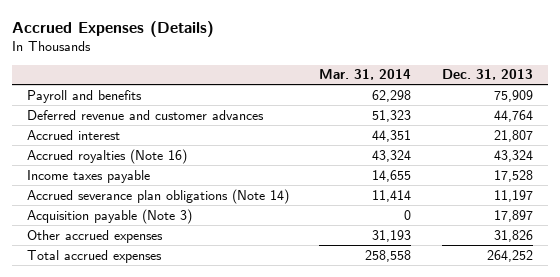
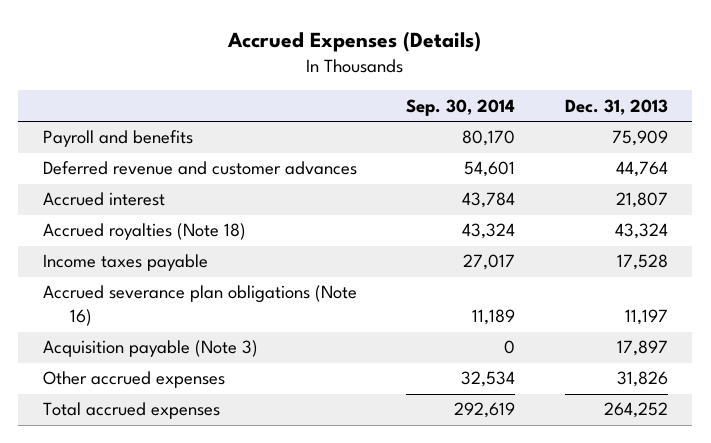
[319,69,412,81] Mar. 31, 2014 -> none
none -> [406,98,516,116] Sep. 30, 2014
[27,148,188,164] Accrued royalties (Note 16) -> [42,223,246,241] Accrued royalties (Note 18)
[27,188,290,204] Accrued severance plan obligations (Note 14) -> [42,285,357,327] Accrued severance plan obligations (Note 16)

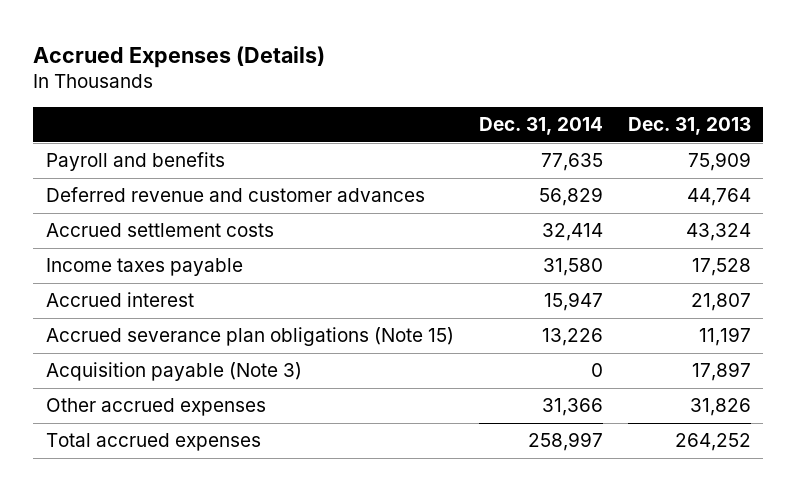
[406,98,516,116] Sep. 30, 2014 -> none
none -> [478,117,603,136] Dec. 31, 2014
[42,223,246,241] Accrued royalties (Note 18) -> [45,223,274,238] Accrued settlement costs
[42,192,165,207] Accrued interest -> [45,292,194,308] Accrued interest
[42,285,357,327] Accrued severance plan obligations (Note 16) -> [45,327,454,347] Accrued severance plan obligations (Note 15)

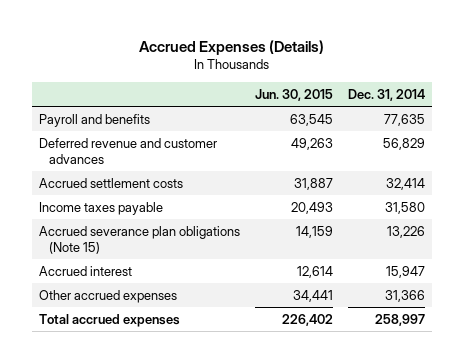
[627,117,751,136] Dec. 31, 2013 -> none
none -> [254,88,333,101] Jun. 30, 2015
[45,362,302,382] Acquisition payable (Note 3) -> none
[45,292,194,308] Accrued interest -> [39,265,133,276] Accrued interest

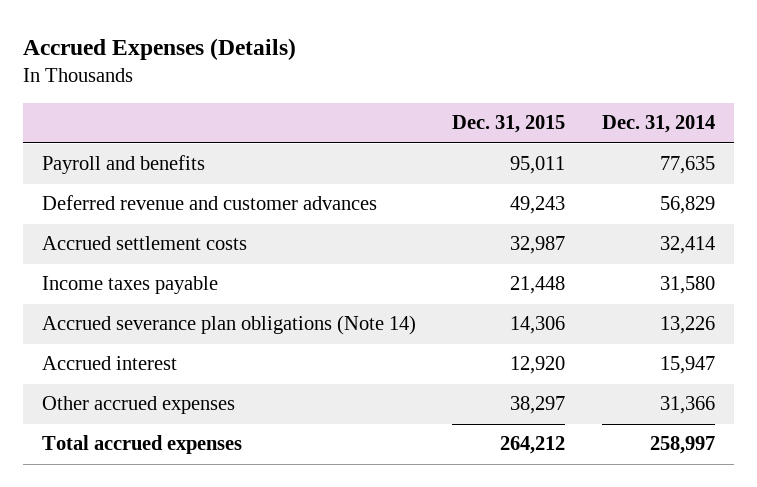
[254,88,333,101] Jun. 30, 2015 -> none
none -> [452,115,566,134] Dec. 31, 2015
[39,225,241,254] Accrued severance plan obligations (Note 15) -> [41,315,416,336] Accrued severance plan obligations (Note 14)

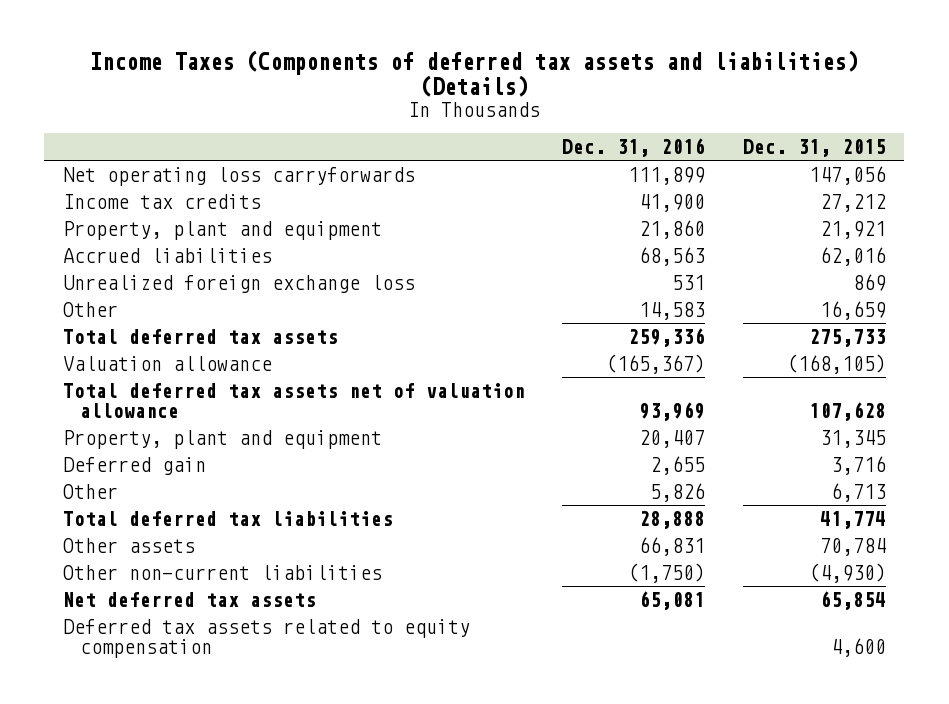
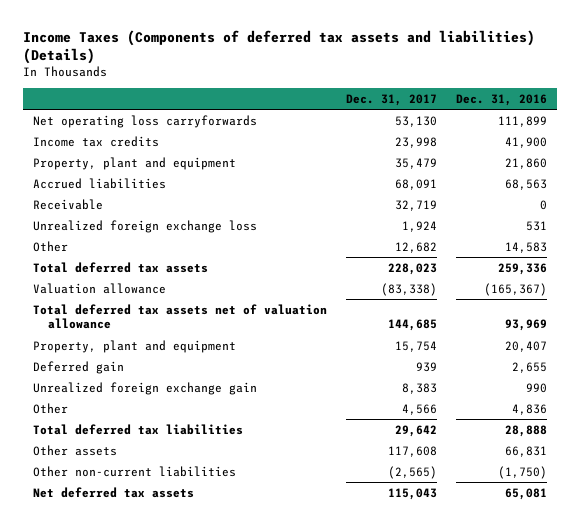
[742,139,886,158] Dec. 31, 2015 -> none
none -> [345,94,437,107] Dec. 31, 2017
none -> [32,198,103,210] Receivable
none -> [32,381,257,395] Unrealized foreign exchange gain
[650,483,706,503] 5,826 -> [512,403,548,415] 4,836
[63,619,471,659] Deferred tax assets related to equity compensation -> none

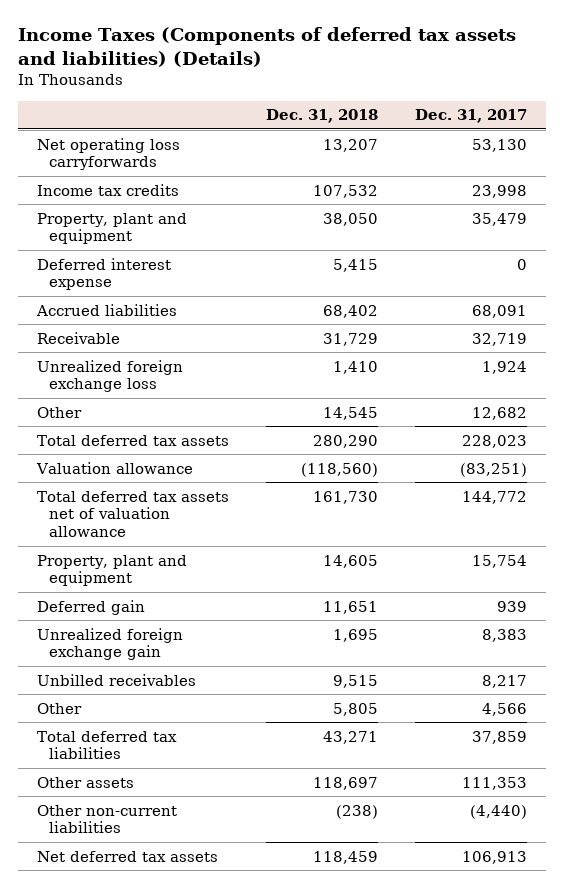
[456,94,548,107] Dec. 31, 2016 -> none
none -> [266,109,379,124] Dec. 31, 2018
none -> [36,257,171,291] Deferred interest expense
[380,282,437,296] (83,338) -> [460,462,528,477] (83,251)
[387,319,437,332] 144,685 -> [462,490,528,504] 144,772
none -> [36,673,196,686] Unbilled receivables
[394,424,437,437] 29,642 -> [472,730,528,744] 37,859
[387,445,437,457] 117,608 -> [462,776,528,790] 111,353
[387,465,437,479] (2,565) -> [470,804,528,819] (4,440)
[387,487,437,500] 115,043 -> [462,850,528,864] 106,913

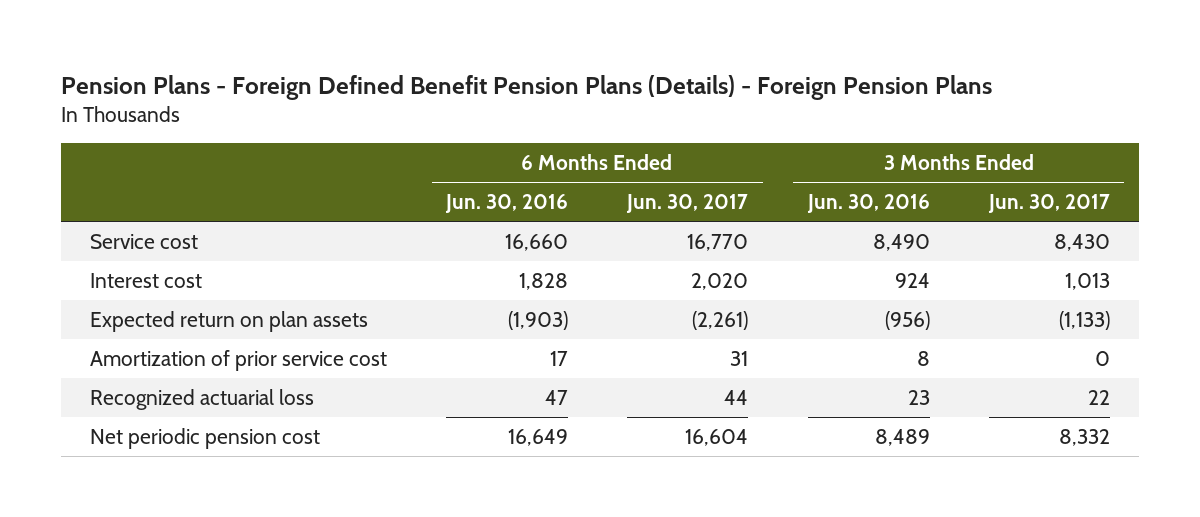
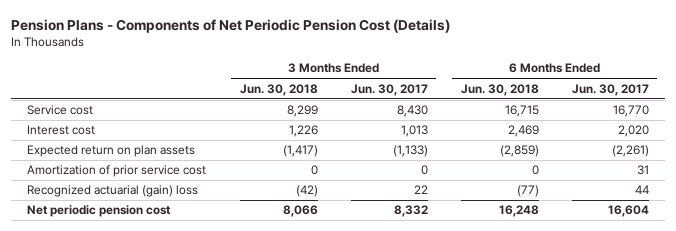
[60,74,992,100] Pension Plans - Foreign Defined Benefit Pension Plans (Details) - Foreign Pension Plans -> [10,18,450,33] Pension Plans - Components of Net Periodic Pension Cost (Details)
[445,194,569,214] Jun. 30, 2016 -> none
[806,194,930,214] Jun. 30, 2016 -> none
none -> [239,83,318,96] Jun. 30, 2018
none -> [460,83,539,96] Jun. 30, 2018
[90,388,315,410] Recognized actuarial loss -> [27,185,199,198] Recognized actuarial (gain) loss

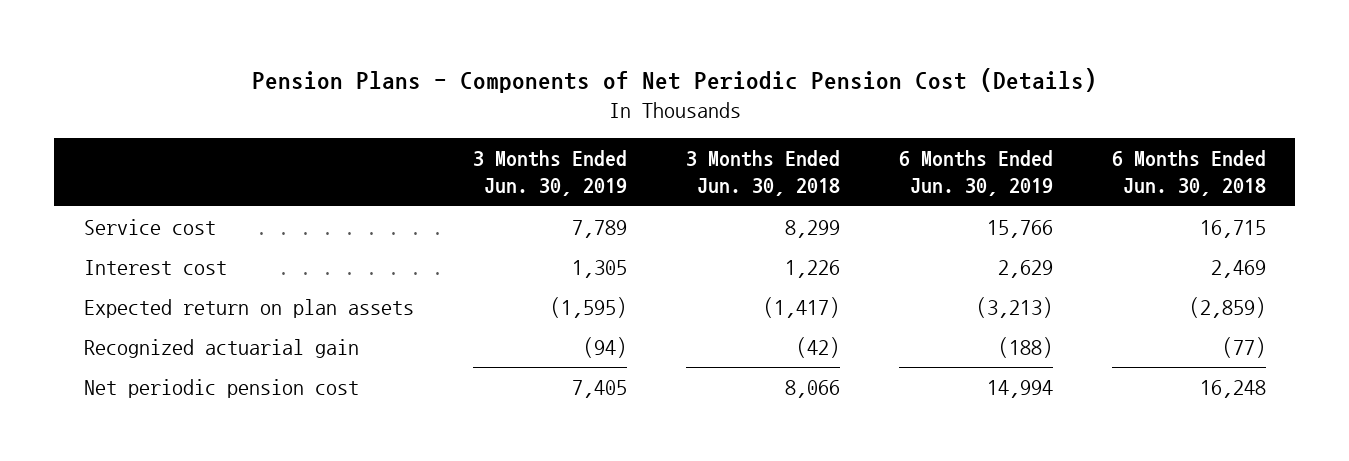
[350,83,428,96] Jun. 30, 2017 -> none
[571,83,649,96] Jun. 30, 2017 -> none
none -> [472,150,627,197] 3 Months Ended Jun. 30, 2019
none -> [898,150,1053,197] 6 Months Ended Jun. 30, 2019
[27,165,207,178] Amortization of prior service cost -> none
[27,185,199,198] Recognized actuarial (gain) loss -> [83,338,359,358] Recognized actuarial gain

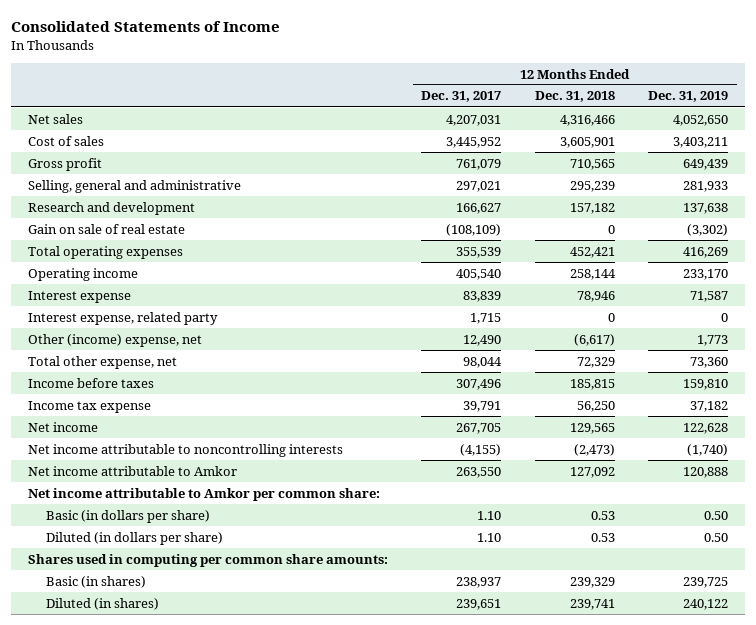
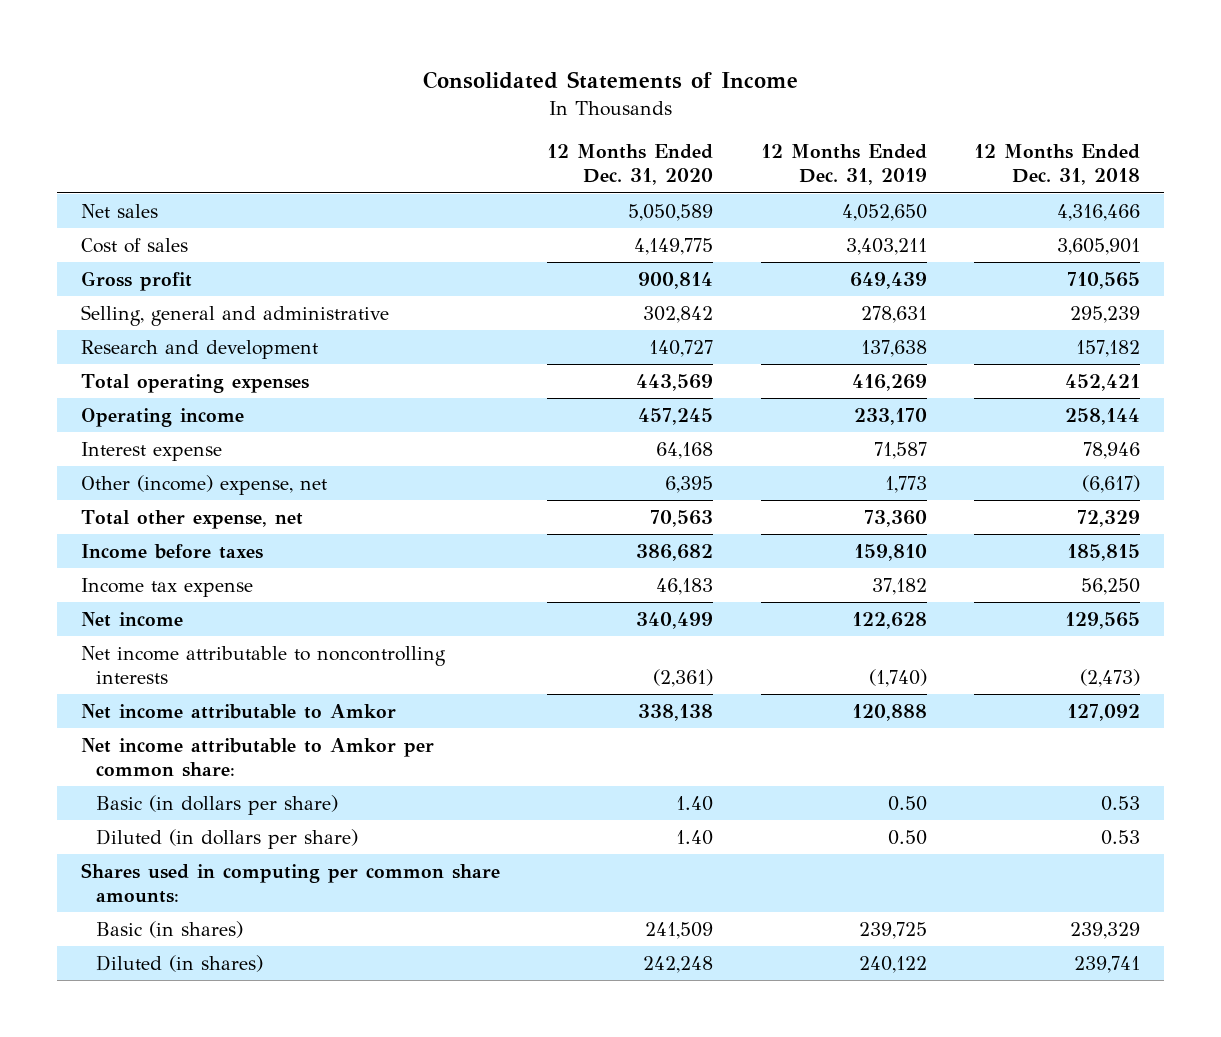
[421,91,502,103] Dec. 31, 2017 -> none
none -> [547,144,714,186] 12 Months Ended Dec. 31, 2020
[683,180,729,192] 281,933 -> [860,305,927,323] 278,631
[28,223,186,234] Gain on sale of real estate -> none
[28,311,219,325] Interest expense, related party -> none

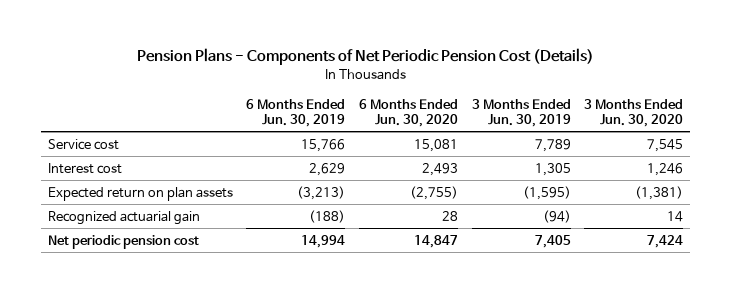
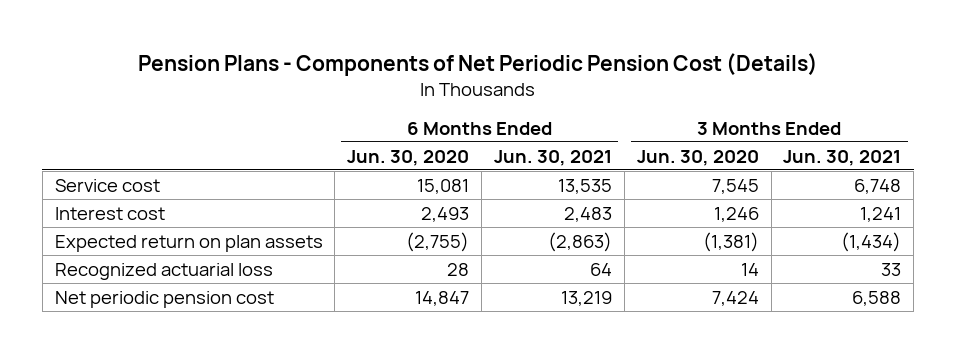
[246,98,346,128] 6 Months Ended Jun. 30, 2019 -> none
[471,98,571,128] 3 Months Ended Jun. 30, 2019 -> none
none -> [493,149,612,166] Jun. 30, 2021
none -> [783,149,902,166] Jun. 30, 2021
[47,210,200,225] Recognized actuarial gain -> [54,262,273,280] Recognized actuarial loss

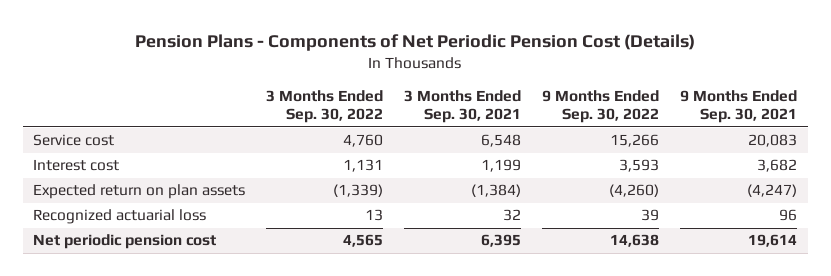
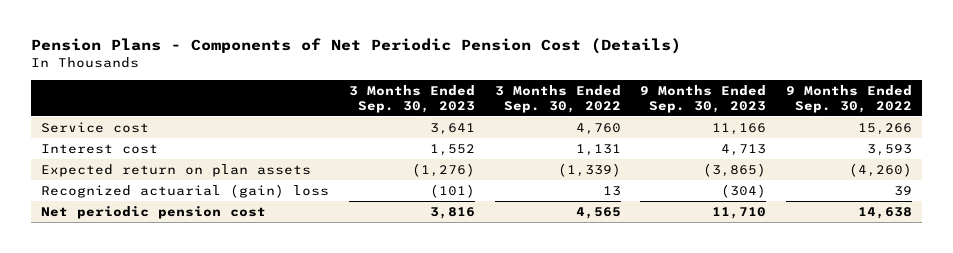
[404,89,522,124] 3 Months Ended Sep. 30, 2021 -> none
[680,89,798,124] 9 Months Ended Sep. 30, 2021 -> none
none -> [348,84,475,113] 3 Months Ended Sep. 30, 2023
none -> [640,84,767,113] 9 Months Ended Sep. 30, 2023
[33,209,207,225] Recognized actuarial loss -> [40,184,329,199] Recognized actuarial (gain) loss

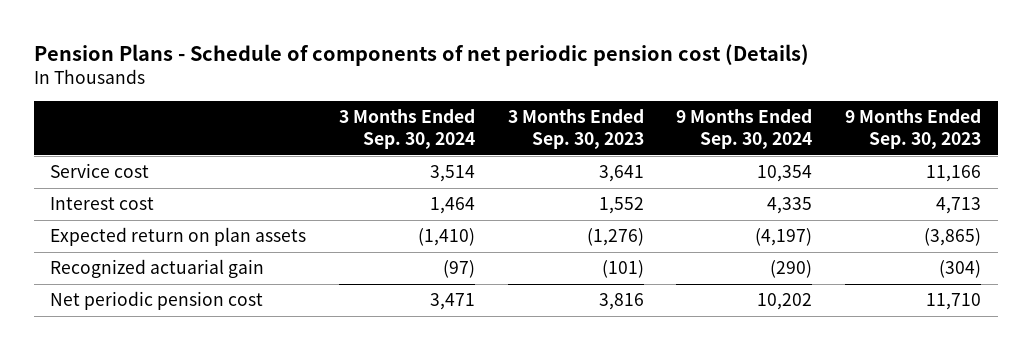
[30,38,681,55] Pension Plans - Components of Net Periodic Pension Cost (Details) -> [33,43,809,66] Pension Plans - Schedule of components of net periodic pension cost (Details)
[494,84,621,113] 3 Months Ended Sep. 30, 2022 -> none
[786,84,913,113] 9 Months Ended Sep. 30, 2022 -> none
none -> [338,109,475,149] 3 Months Ended Sep. 30, 2024
none -> [676,109,813,149] 9 Months Ended Sep. 30, 2024
[40,184,329,199] Recognized actuarial (gain) loss -> [50,259,265,279] Recognized actuarial gain

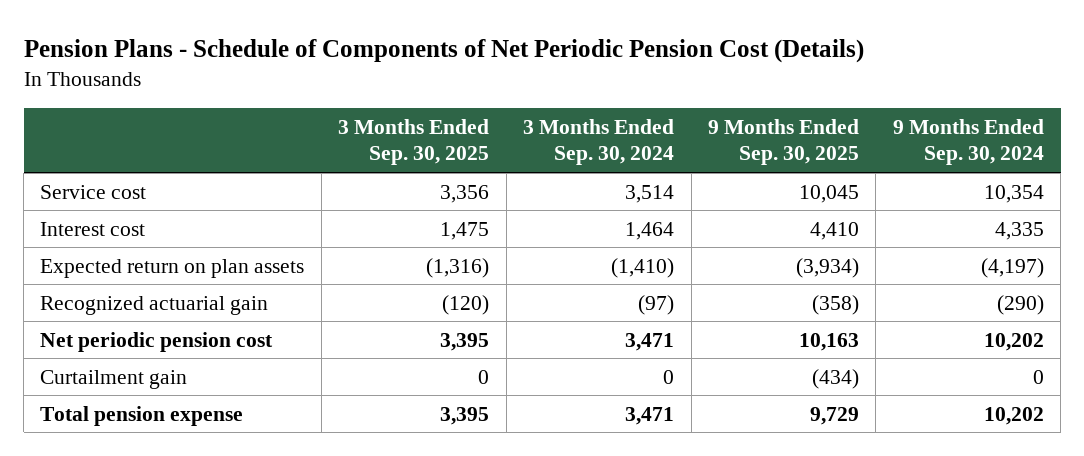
[33,43,809,66] Pension Plans - Schedule of components of net periodic pension cost (Details) -> [23,39,864,64] Pension Plans - Schedule of Components of Net Periodic Pension Cost (Details)
[507,109,644,149] 3 Months Ended Sep. 30, 2023 -> none
[845,109,982,149] 9 Months Ended Sep. 30, 2023 -> none
none -> [338,118,490,166] 3 Months Ended Sep. 30, 2025
none -> [707,118,859,166] 9 Months Ended Sep. 30, 2025
none -> [40,369,188,389] Curtailment gain
none -> [40,405,244,426] Total pension expense

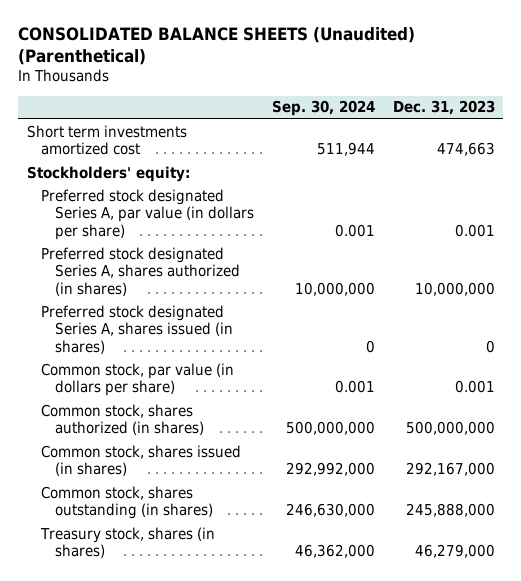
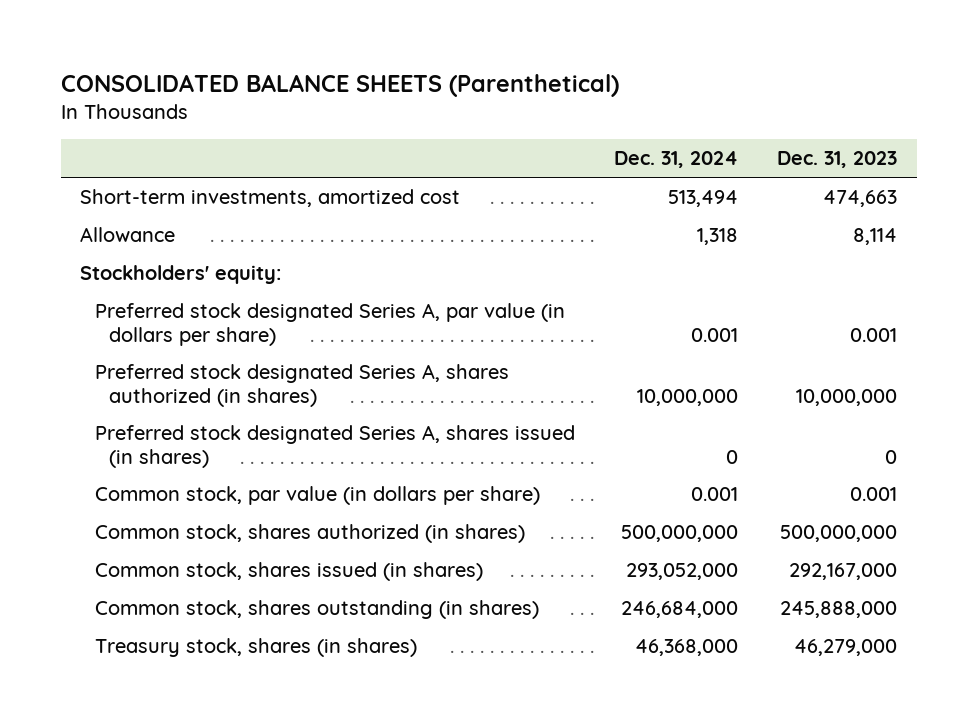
[17,26,415,66] CONSOLIDATED BALANCE SHEETS (Unaudited) (Parenthetical) -> [60,73,619,97] CONSOLIDATED BALANCE SHEETS (Parenthetical)
[271,100,375,117] Sep. 30, 2024 -> none
none -> [613,151,738,169] Dec. 31, 2024
[26,124,187,156] Short term investments amortized cost -> [80,189,461,208] Short-term investments, amortized cost
none -> [80,227,176,243] Allowance

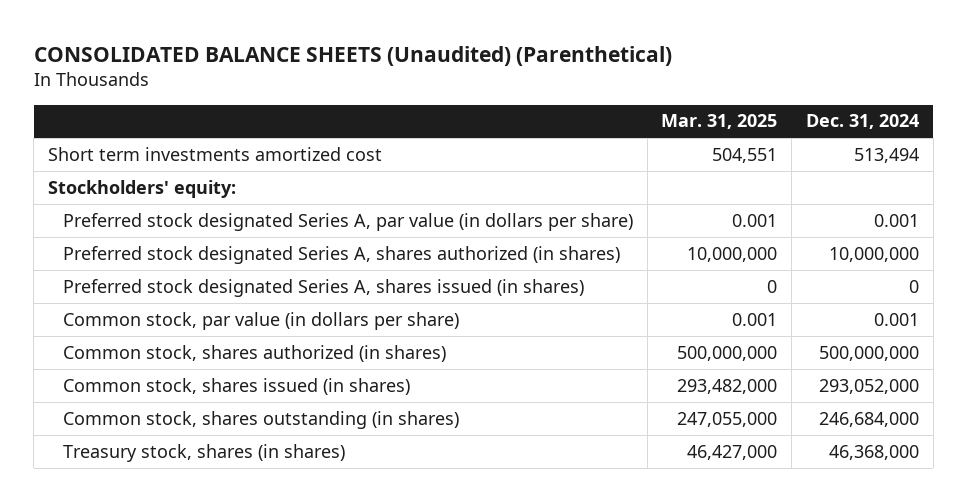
[60,73,619,97] CONSOLIDATED BALANCE SHEETS (Parenthetical) -> [33,46,672,67] CONSOLIDATED BALANCE SHEETS (Unaudited) (Parenthetical)
[776,151,897,169] Dec. 31, 2023 -> none
none -> [661,114,778,130] Mar. 31, 2025
[80,227,176,243] Allowance -> none
[80,189,461,208] Short-term investments, amortized cost -> [48,146,383,161] Short term investments amortized cost

